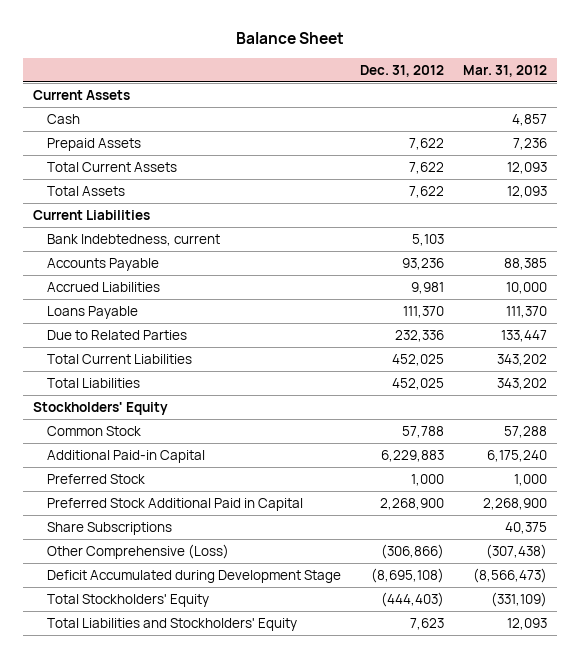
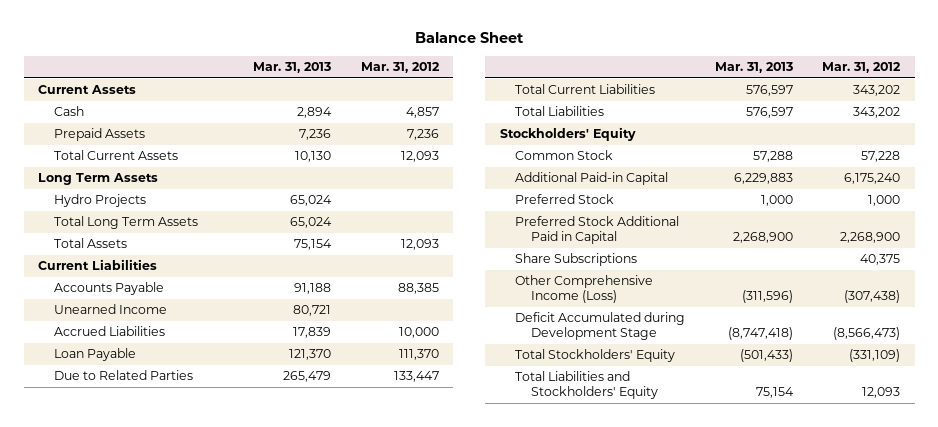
[360,64,445,77] Dec. 31, 2012 -> none
none -> [253,62,332,74] Mar. 31, 2013
none -> [38,173,159,186] Long Term Assets
none -> [53,194,146,208] Hydro Projects
none -> [53,216,198,230] Total Long Term Assets
[47,233,221,246] Bank Indebtedness, current -> none
none -> [53,304,167,315] Unearned Income
[47,305,139,319] Loans Payable -> [53,348,136,362] Loan Payable
[504,425,548,438] 57,288 -> [861,151,901,163] 57,228
[47,543,230,559] Other Comprehensive (Loss) -> [515,275,654,304] Other Comprehensive Income (Loss)

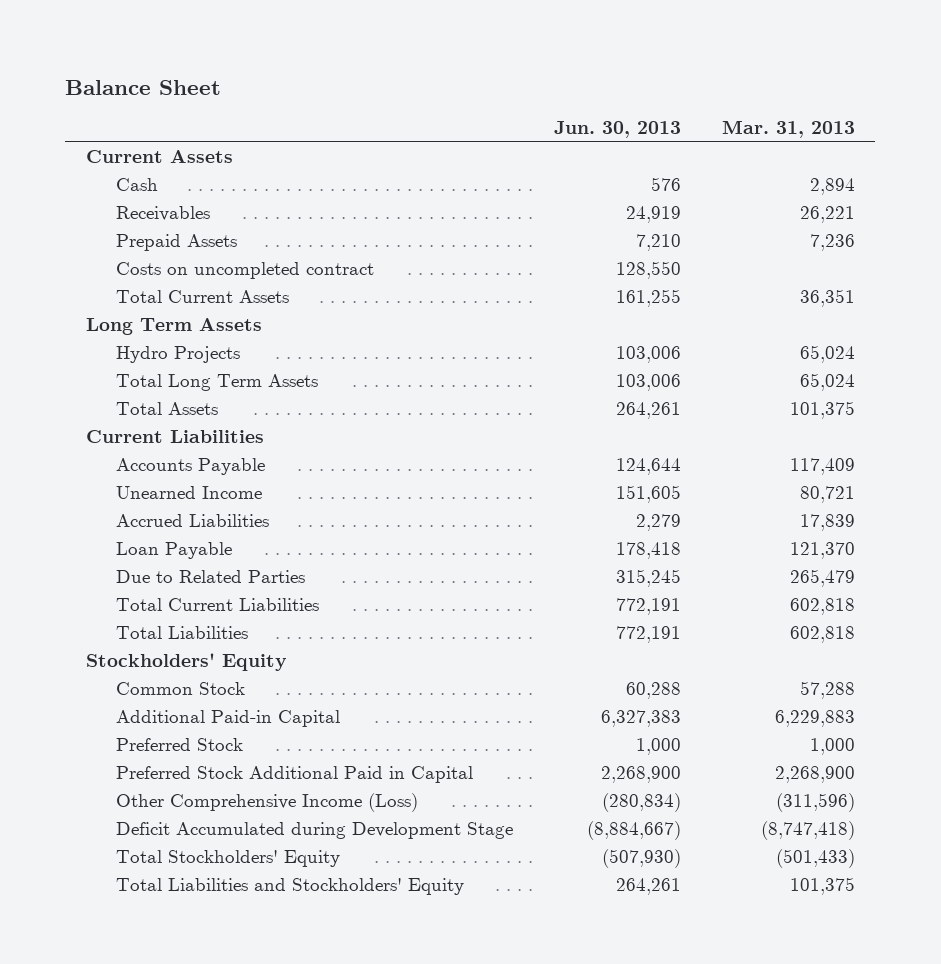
[360,62,440,74] Mar. 31, 2012 -> none
none -> [553,121,681,139] Jun. 30, 2013
none -> [115,206,210,222] Receivables
none -> [115,262,374,280] Costs on uncompleted contract
[295,151,332,163] 10,130 -> [799,289,855,308] 36,351
[294,239,333,251] 75,154 -> [789,401,855,420] 101,375
[294,283,332,295] 91,188 -> [789,458,855,476] 117,409
[745,85,793,97] 576,597 -> [789,598,855,616] 602,818
[745,107,793,119] 576,597 -> [789,626,855,644] 602,818
[515,253,638,267] Share Subscriptions -> none
[755,387,794,399] 75,154 -> [789,877,855,896] 101,375

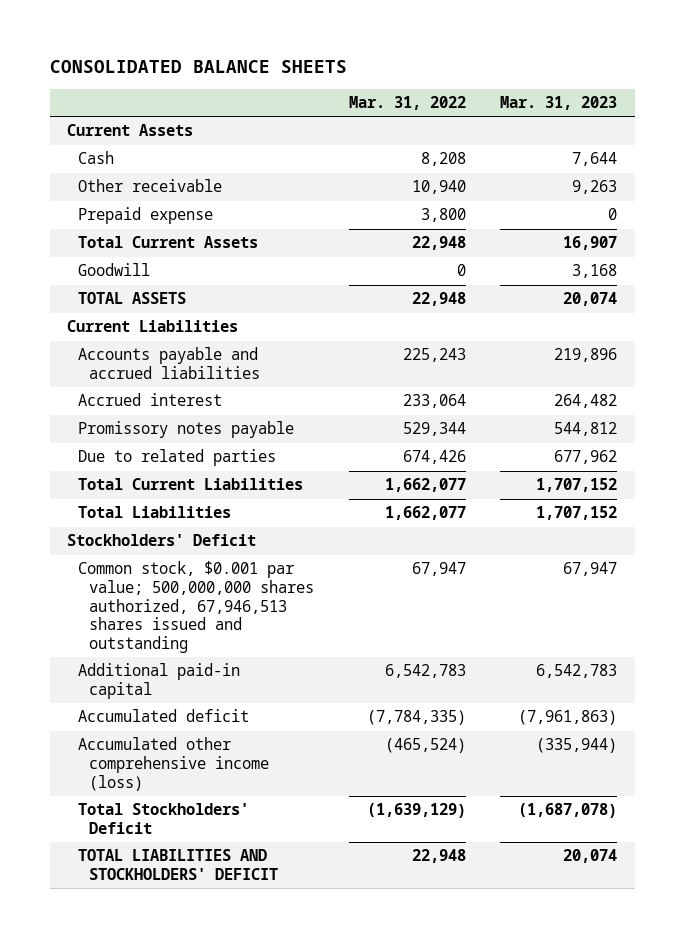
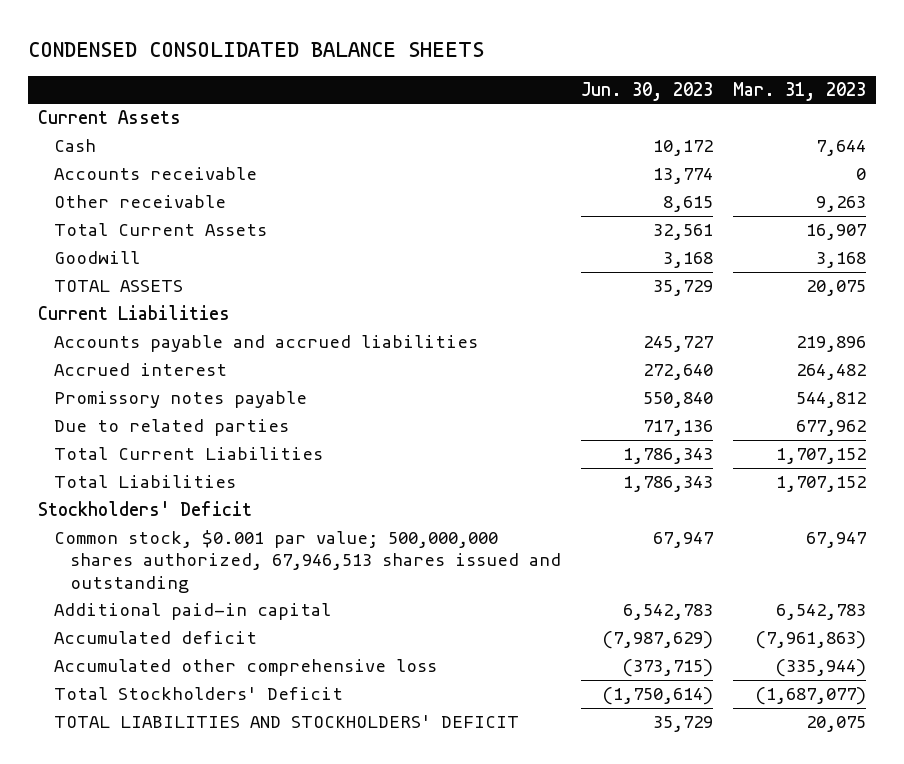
[49,60,347,74] CONSOLIDATED BALANCE SHEETS -> [28,42,485,58] CONDENSED CONSOLIDATED BALANCE SHEETS
[348,96,466,111] Mar. 31, 2022 -> none
none -> [580,82,713,102] Jun. 30, 2023
none -> [53,167,257,181] Accounts receivable
[77,207,213,225] Prepaid expense -> none
[563,292,618,307] 20,074 -> [805,280,866,297] 20,075
[77,737,269,791] Accumulated other comprehensive income (loss) -> [53,659,437,677] Accumulated other comprehensive loss
[518,803,618,819] (1,687,078) -> [754,687,866,706] (1,687,077)
[563,849,618,864] 20,074 -> [805,716,866,733] 20,075

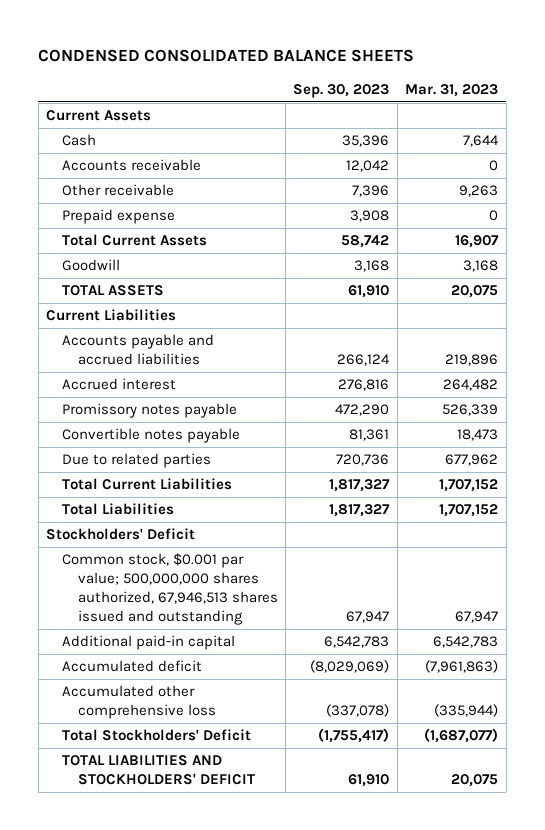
[580,82,713,102] Jun. 30, 2023 -> none
none -> [293,83,390,98] Sep. 30, 2023
none -> [61,209,175,225] Prepaid expense
[795,392,866,409] 544,812 -> [442,404,499,417] 526,339
none -> [61,428,240,444] Convertible notes payable

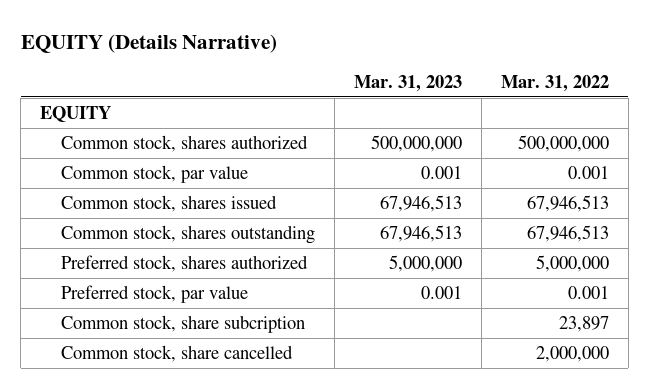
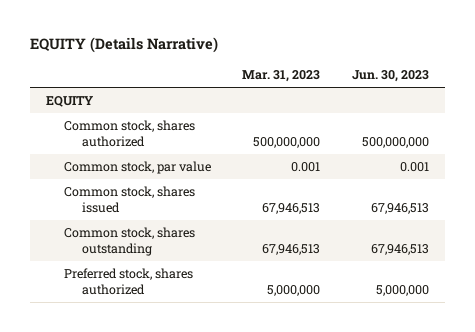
[500,75,609,93] Mar. 31, 2022 -> none
none -> [352,70,430,83] Jun. 30, 2023
[60,284,248,303] Preferred stock, par value -> none
[60,314,305,333] Common stock, share subcription -> none
[60,344,293,362] Common stock, share cancelled -> none

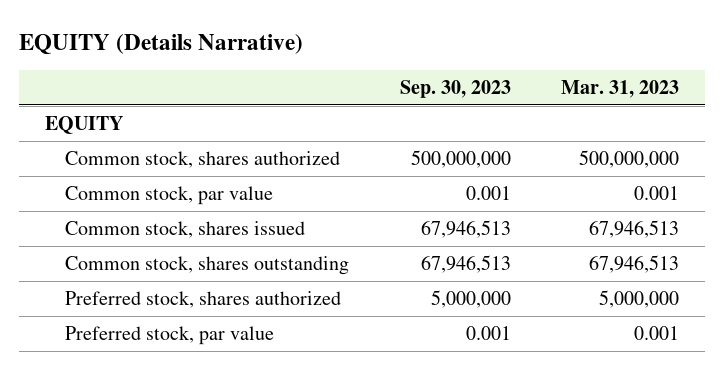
[352,70,430,83] Jun. 30, 2023 -> none
none -> [399,79,511,98] Sep. 30, 2023
none -> [64,325,274,345] Preferred stock, par value

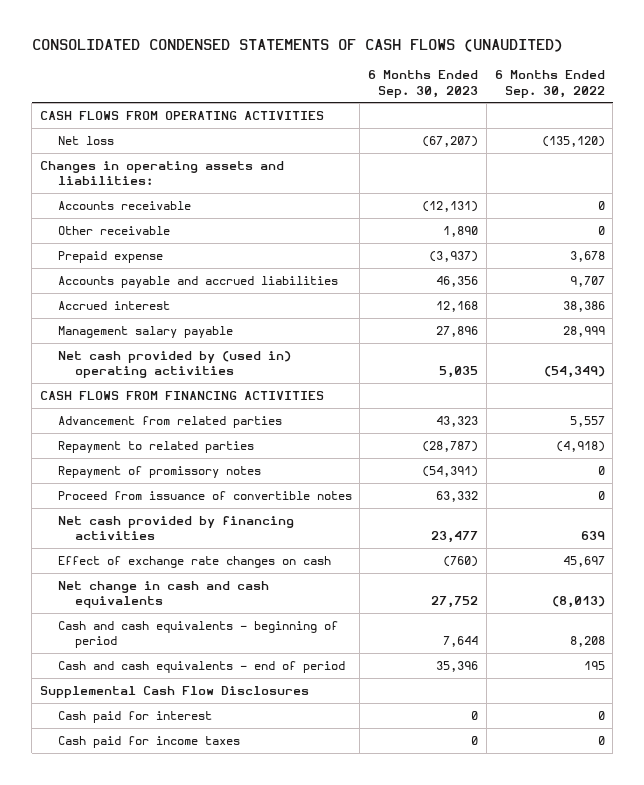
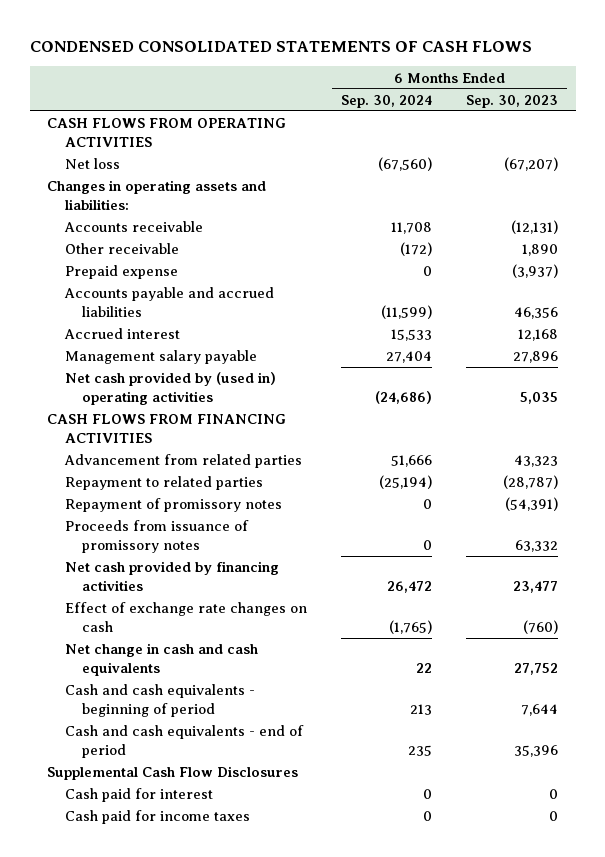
[31,39,563,53] CONSOLIDATED CONDENSED STATEMENTS OF CASH FLOWS (UNAUDITED) -> [29,41,532,53] CONDENSED CONSOLIDATED STATEMENTS OF CASH FLOWS
[494,70,605,98] 6 Months Ended Sep. 30, 2022 -> none
none -> [341,94,433,108] Sep. 30, 2024
[57,490,352,500] Proceed from issuance of convertible notes -> [64,520,249,553] Proceeds from issuance of promissory notes

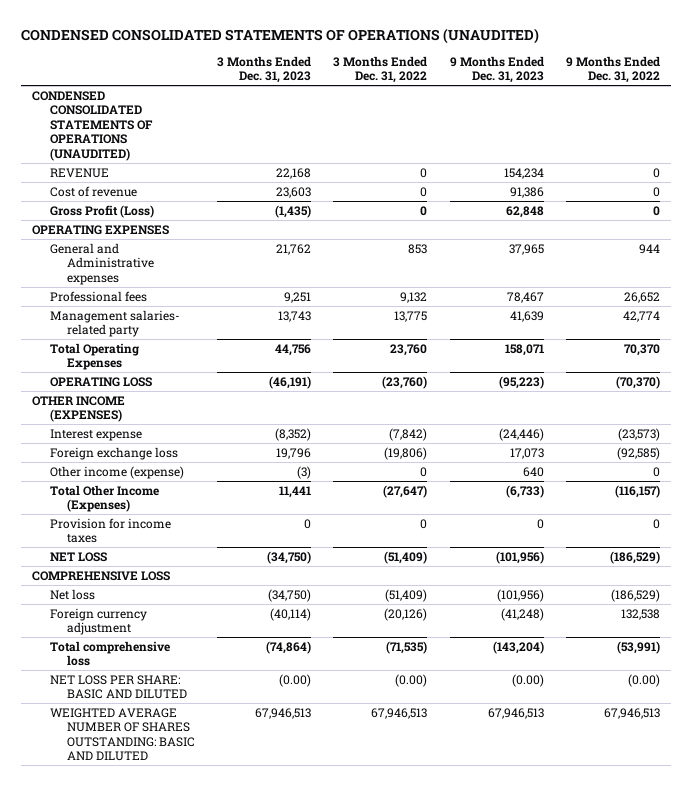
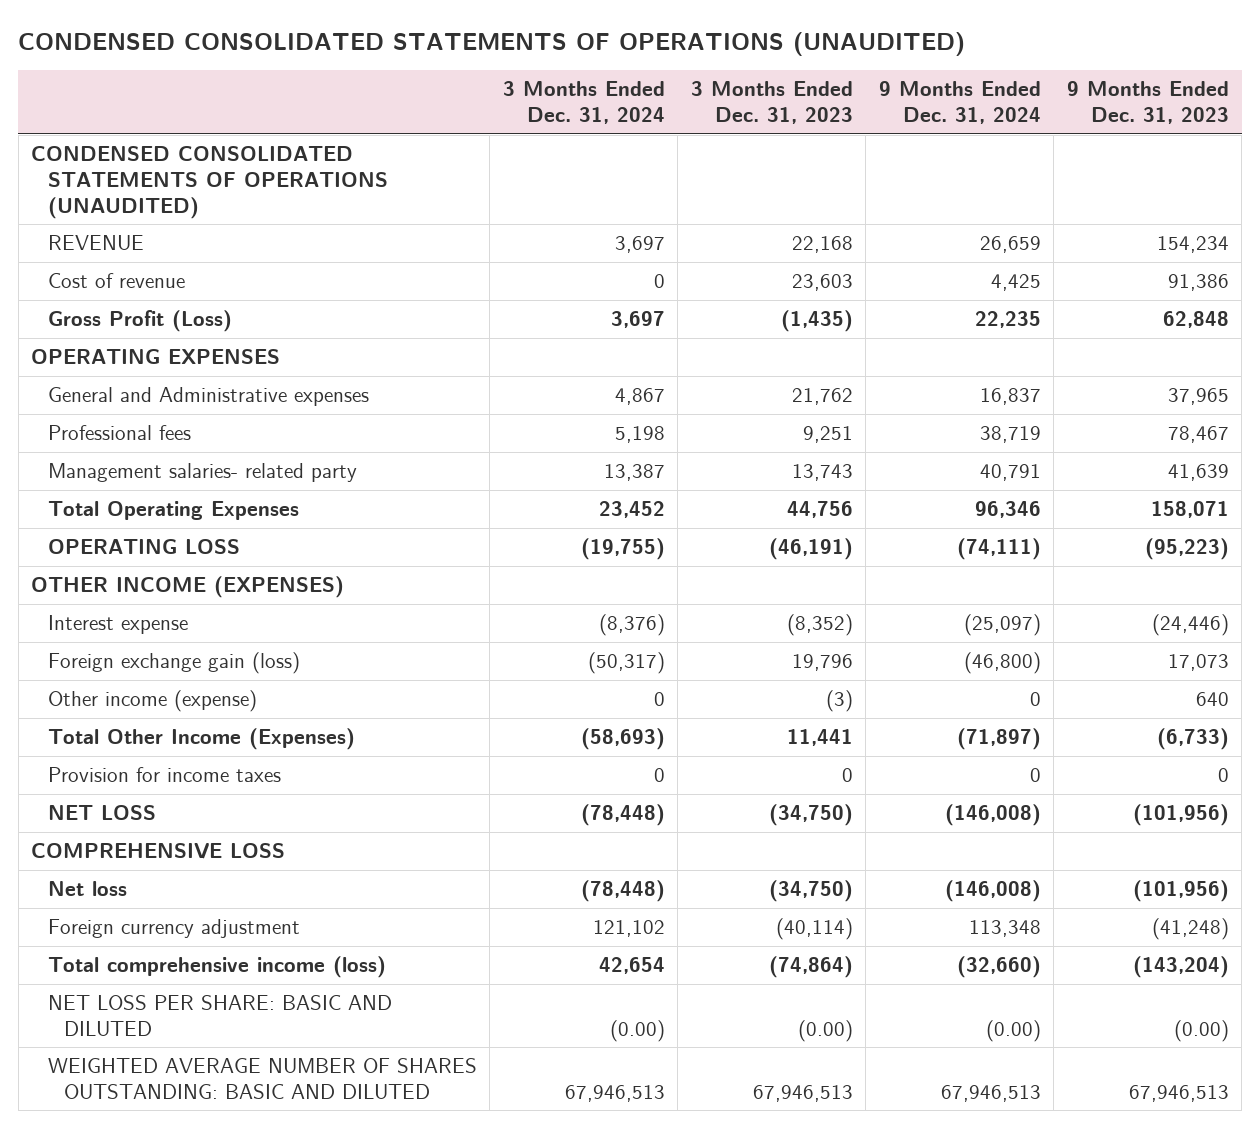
[333,55,428,84] 3 Months Ended Dec. 31, 2022 -> none
[565,55,660,84] 9 Months Ended Dec. 31, 2022 -> none
none -> [502,81,665,125] 3 Months Ended Dec. 31, 2024
none -> [878,81,1041,125] 9 Months Ended Dec. 31, 2024
[49,446,178,460] Foreign exchange loss -> [47,651,300,674] Foreign exchange gain (loss)
[49,640,170,667] Total comprehensive loss -> [47,955,386,978] Total comprehensive income (loss)

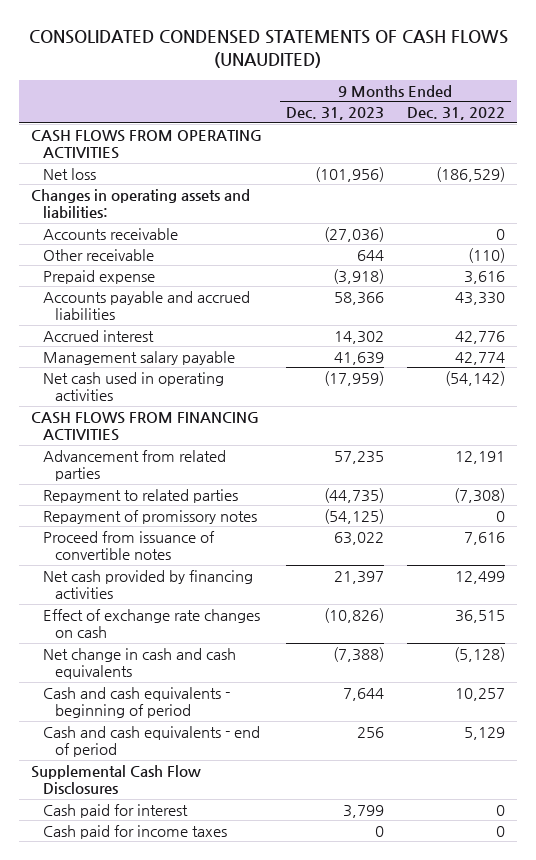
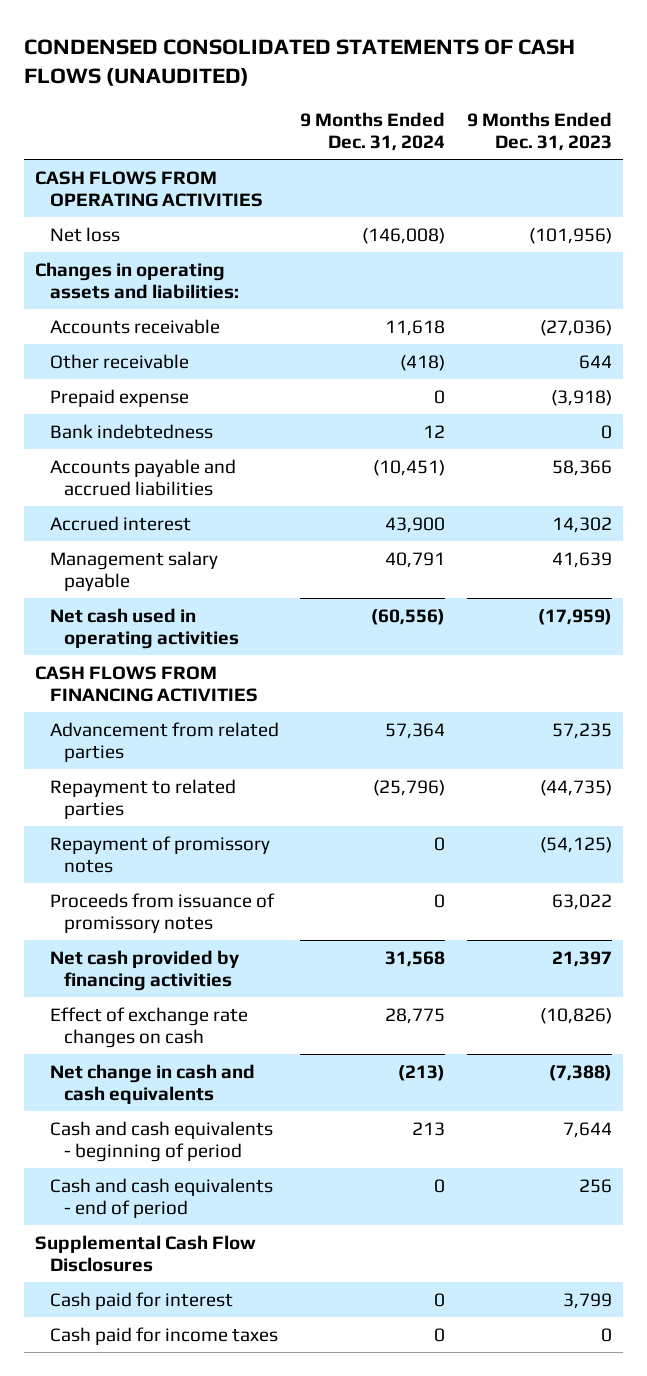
[29,30,509,69] CONSOLIDATED CONDENSED STATEMENTS OF CASH FLOWS (UNAUDITED) -> [24,38,576,87] CONDENSED CONSOLIDATED STATEMENTS OF CASH FLOWS (UNAUDITED)
[407,107,506,121] Dec. 31, 2022 -> none
none -> [300,111,446,151] 9 Months Ended Dec. 31, 2024
none -> [49,423,213,439] Bank indebtedness
[43,530,216,561] Proceed from issuance of convertible notes -> [49,892,275,933] Proceeds from issuance of promissory notes

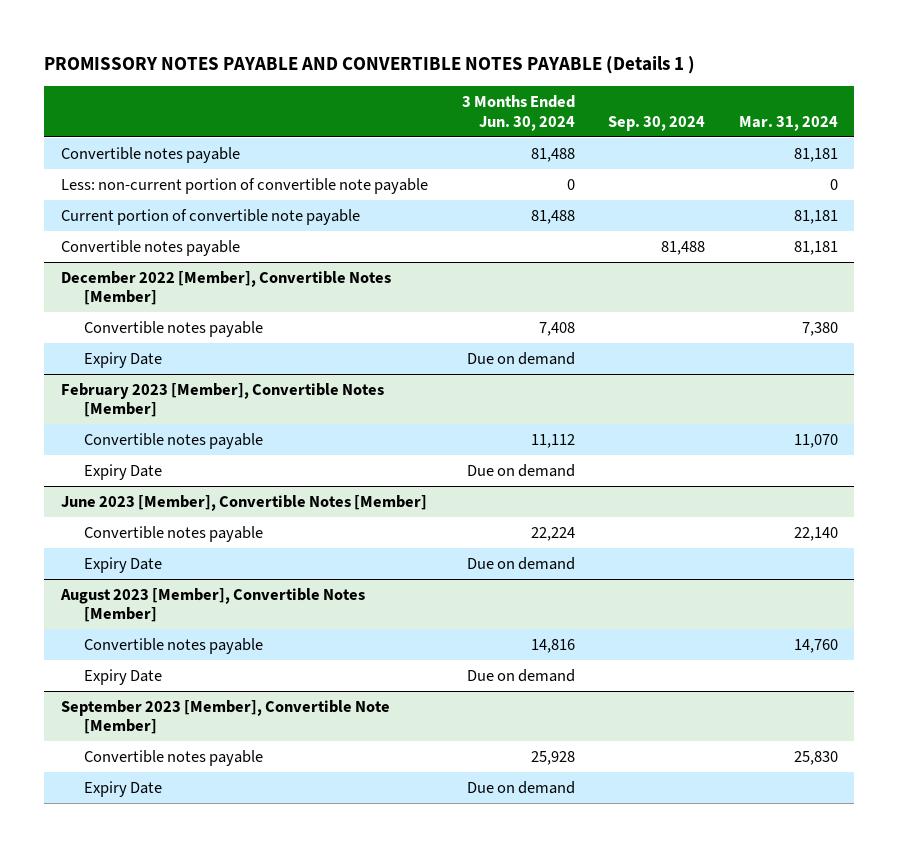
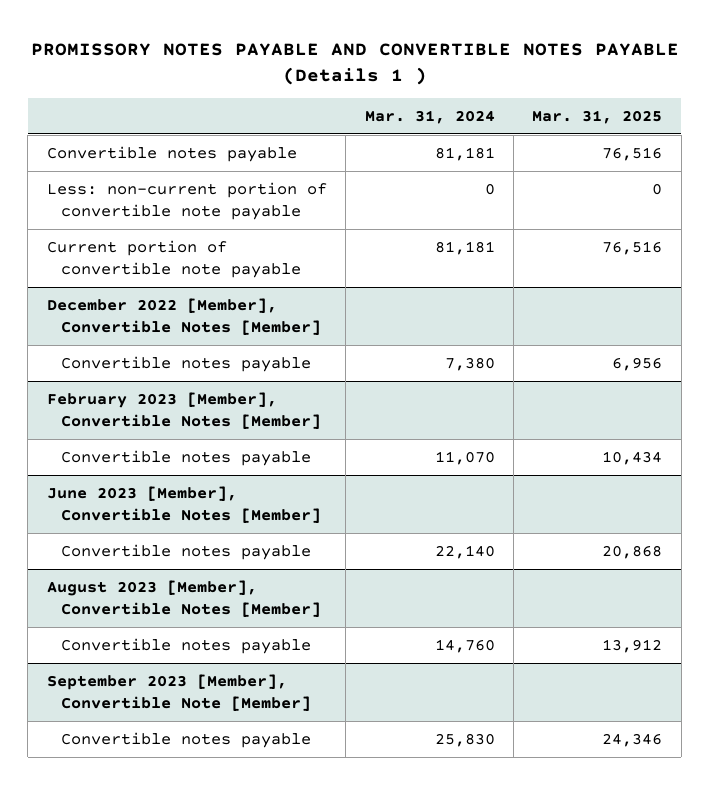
[461,95,575,131] 3 Months Ended Jun. 30, 2024 -> none
[608,115,706,131] Sep. 30, 2024 -> none
none -> [532,110,663,125] Mar. 31, 2025
[61,240,241,257] Convertible notes payable -> none
[83,352,162,369] Expiry Date -> none
[83,464,162,481] Expiry Date -> none
[83,557,162,574] Expiry Date -> none
[83,669,162,686] Expiry Date -> none
[83,781,162,798] Expiry Date -> none

